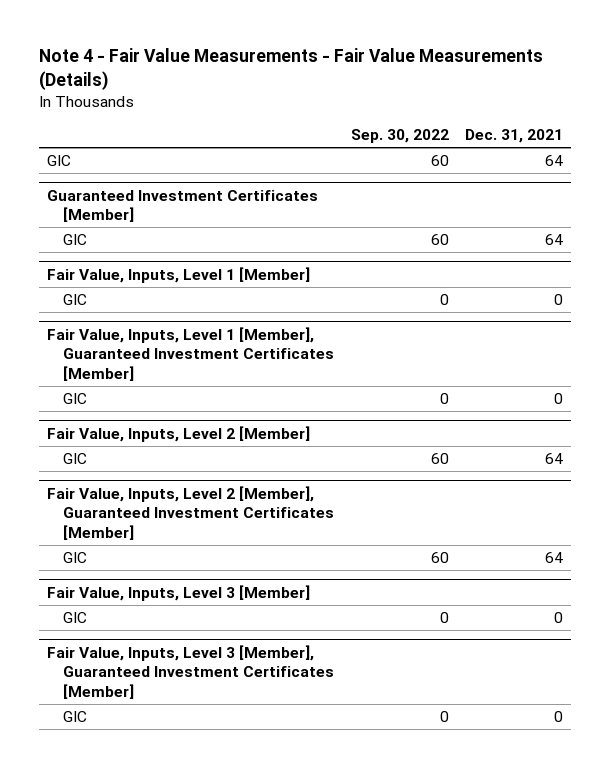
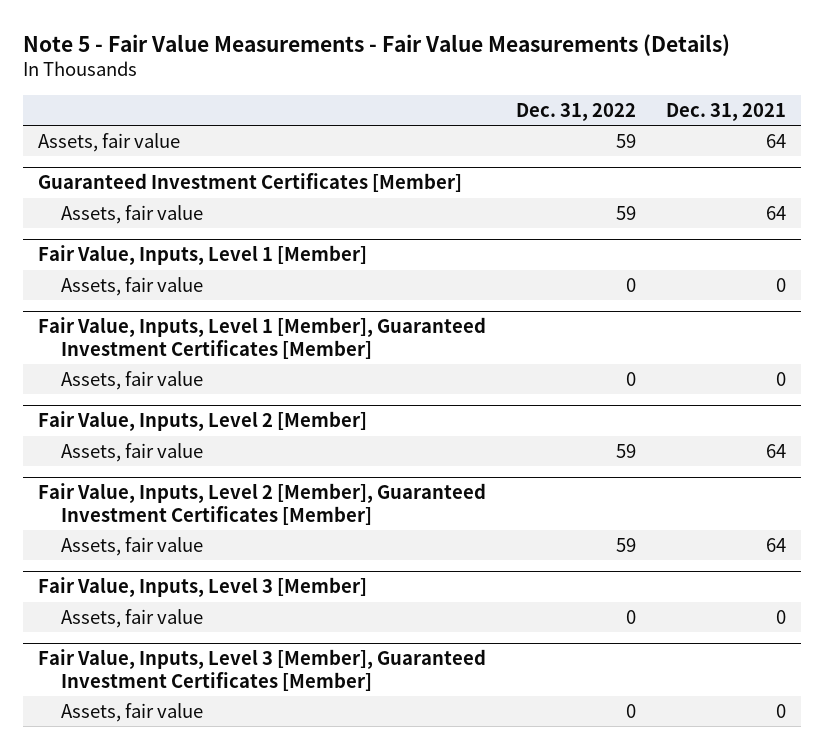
[38,48,543,91] Note 4 - Fair Value Measurements - Fair Value Measurements (Details) -> [23,33,731,56] Note 5 - Fair Value Measurements - Fair Value Measurements (Details)
[350,128,449,143] Sep. 30, 2022 -> none
none -> [516,102,637,121] Dec. 31, 2022
[46,154,71,166] GIC -> [38,132,181,152] Assets, fair value
[63,233,88,245] GIC -> [60,204,203,224] Assets, fair value
[63,293,88,305] GIC -> [60,276,203,296] Assets, fair value
[63,392,88,404] GIC -> [60,370,203,390] Assets, fair value
[63,452,88,464] GIC -> [60,442,203,462] Assets, fair value
[63,551,88,563] GIC -> [60,536,203,556] Assets, fair value
[63,611,88,623] GIC -> [60,608,203,628] Assets, fair value
[63,710,88,722] GIC -> [60,702,203,722] Assets, fair value

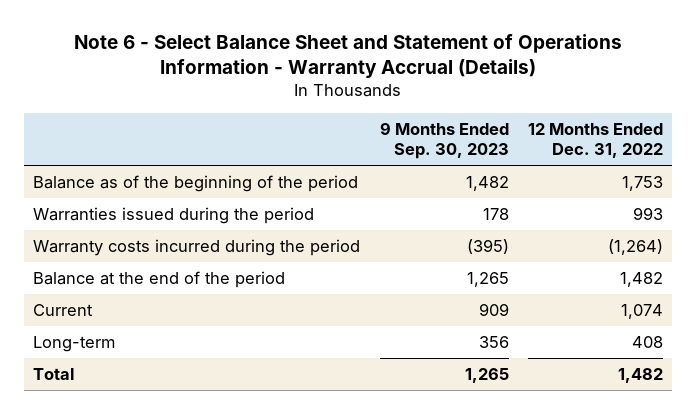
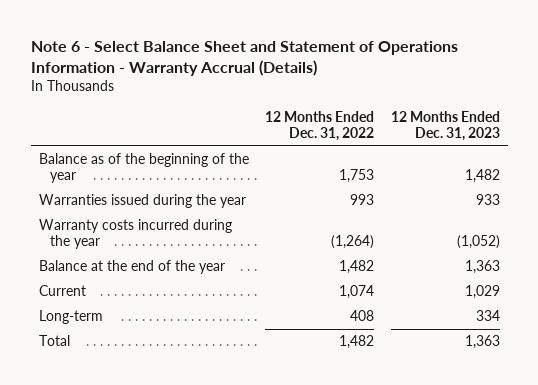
[379,121,509,160] 9 Months Ended Sep. 30, 2023 -> none
none -> [390,111,500,141] 12 Months Ended Dec. 31, 2023
[33,174,359,192] Balance as of the beginning of the period -> [38,153,249,184] Balance as of the beginning of the year
[33,206,315,224] Warranties issued during the period -> [38,194,246,209] Warranties issued during the year
[33,238,361,256] Warranty costs incurred during the period -> [38,219,232,250] Warranty costs incurred during the year
[33,270,286,288] Balance at the end of the period -> [38,260,225,275] Balance at the end of the year

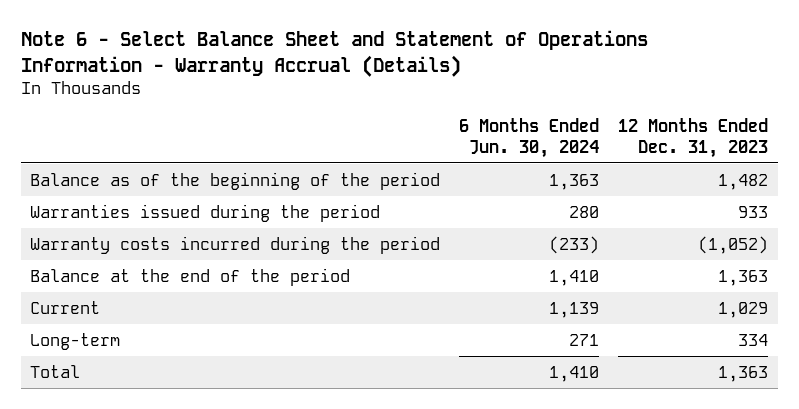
[265,111,375,141] 12 Months Ended Dec. 31, 2022 -> none
none -> [459,117,600,158] 6 Months Ended Jun. 30, 2024
[38,153,249,184] Balance as of the beginning of the year -> [30,171,441,190] Balance as of the beginning of the period
[38,194,246,209] Warranties issued during the year -> [30,203,381,222] Warranties issued during the period
[38,219,232,250] Warranty costs incurred during the year -> [30,235,441,254] Warranty costs incurred during the period
[38,260,225,275] Balance at the end of the year -> [30,267,351,286] Balance at the end of the period

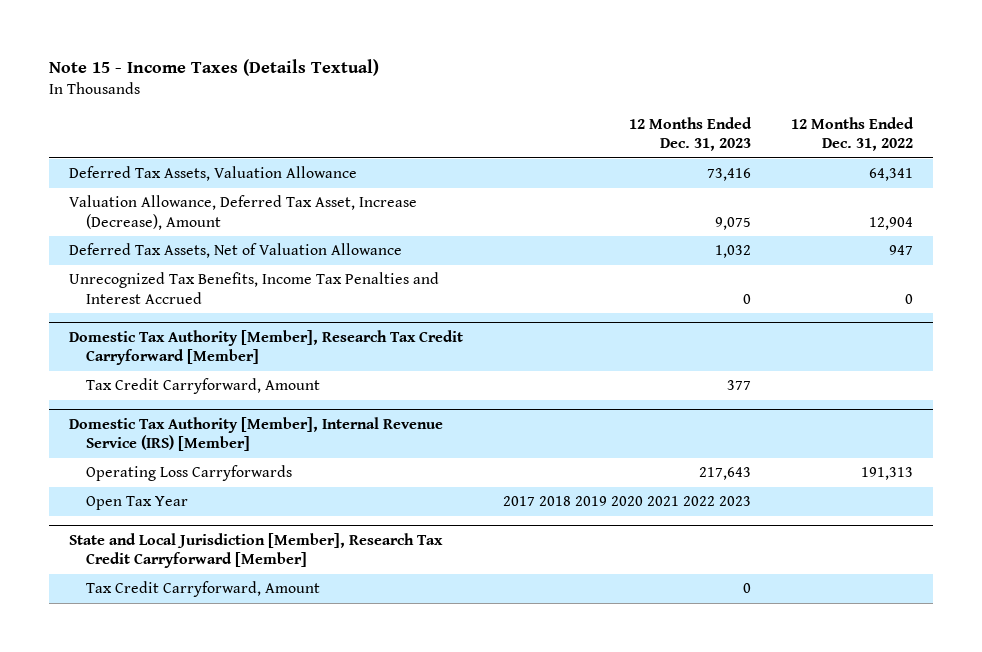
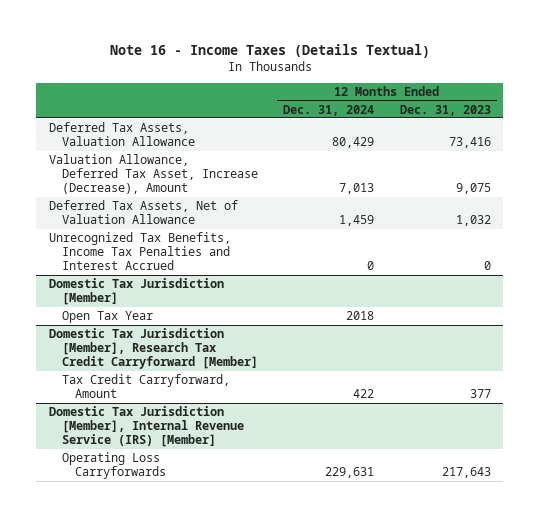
[49,59,380,77] Note 15 - Income Taxes (Details Textual) -> [109,43,430,58] Note 16 - Income Taxes (Details Textual)
[791,116,915,151] 12 Months Ended Dec. 31, 2022 -> none
none -> [283,104,375,116] Dec. 31, 2024
none -> [48,278,224,306] Domestic Tax Jurisdiction [Member]
none -> [62,311,154,324] Open Tax Year
[69,329,464,366] Domestic Tax Authority [Member], Research Tax Credit Carryforward [Member] -> [48,328,259,370] Domestic Tax Jurisdiction [Member], Research Tax Credit Carryforward [Member]
[69,416,444,452] Domestic Tax Authority [Member], Internal Revenue Service (IRS) [Member] -> [48,406,245,448] Domestic Tax Jurisdiction [Member], Internal Revenue Service (IRS) [Member]
[85,496,188,511] Open Tax Year -> none
[69,532,444,569] State and Local Jurisdiction [Member], Research Tax Credit Carryforward [Member] -> none
[85,581,320,598] Tax Credit Carryforward, Amount -> none

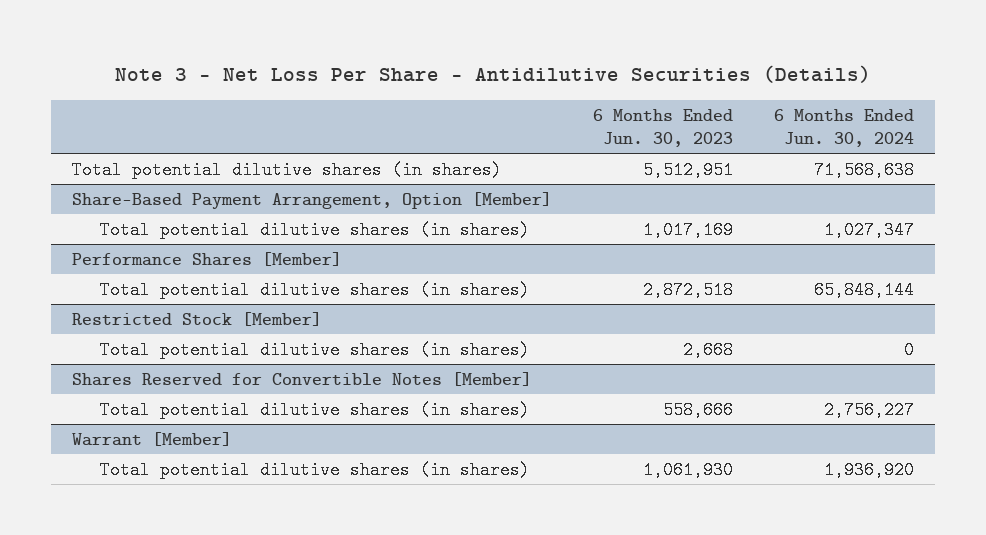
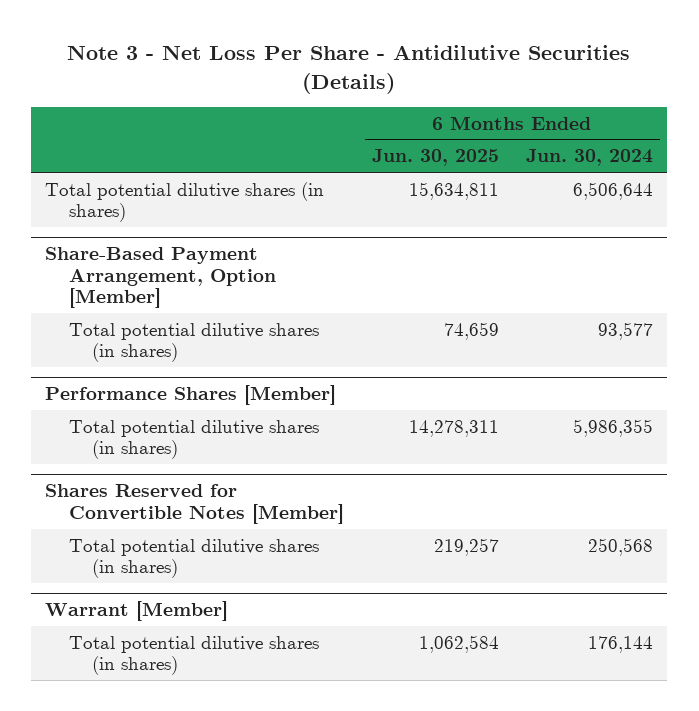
[592,108,733,147] 6 Months Ended Jun. 30, 2023 -> none
none -> [371,149,499,167] Jun. 30, 2025
[813,160,914,179] 71,568,638 -> [573,181,654,200] 6,506,644
[823,220,914,239] 1,027,347 -> [598,321,654,340] 93,577
[71,311,322,326] Restricted Stock [Member] -> none
[100,340,531,359] Total potential dilutive shares (in shares) -> none
[813,280,914,299] 65,848,144 -> [573,418,654,437] 5,986,355
[823,400,914,419] 2,756,227 -> [588,537,654,556] 250,568
[823,460,914,479] 1,936,920 -> [588,635,654,653] 176,144

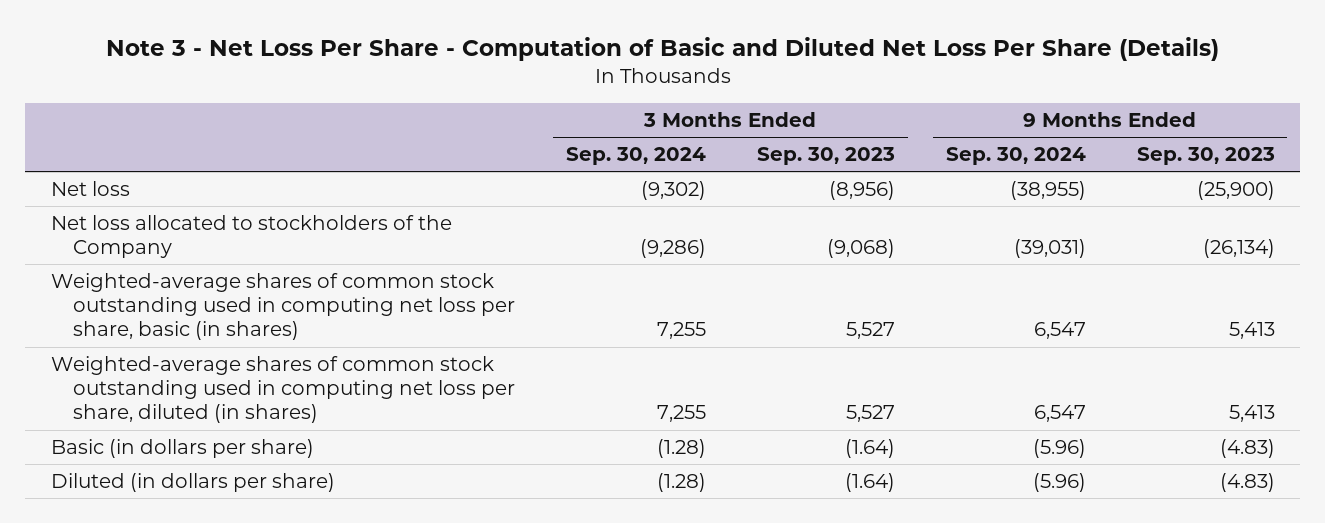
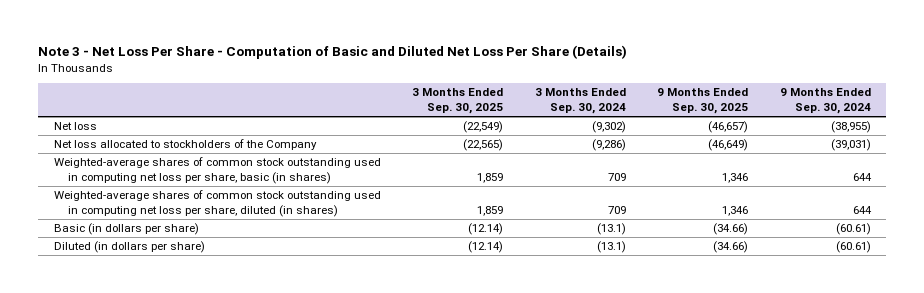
[756,147,895,166] Sep. 30, 2023 -> none
[1136,147,1275,166] Sep. 30, 2023 -> none
none -> [412,88,504,115] 3 Months Ended Sep. 30, 2025
none -> [657,88,749,115] 9 Months Ended Sep. 30, 2025
[657,322,707,340] 7,255 -> [607,172,626,181] 709
[1033,322,1086,340] 6,547 -> [852,172,872,181] 644
[657,405,707,423] 7,255 -> [607,205,626,214] 709
[1033,405,1086,423] 6,547 -> [852,205,872,214] 644
[657,439,707,459] (1.28) -> [596,223,626,236] (13.1)
[1032,439,1086,459] (5.96) -> [835,223,871,236] (60.61)
[657,473,707,493] (1.28) -> [596,241,626,254] (13.1)
[1032,473,1086,493] (5.96) -> [835,241,871,254] (60.61)

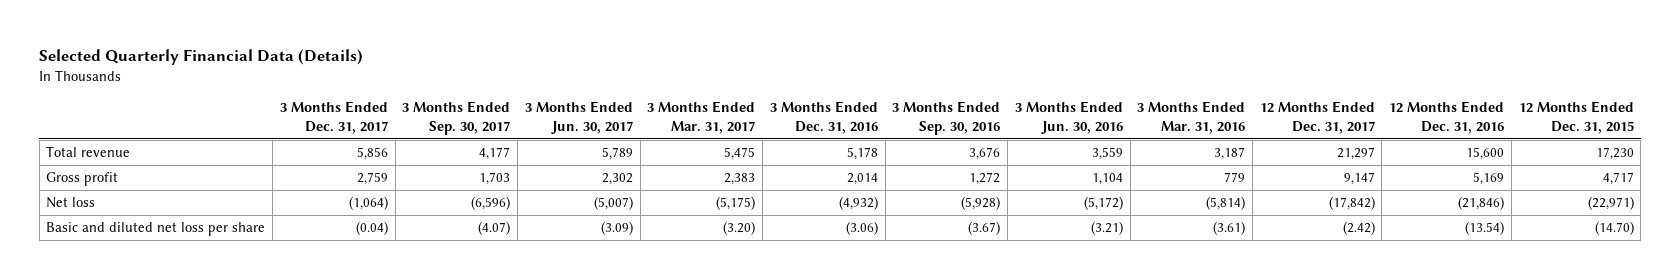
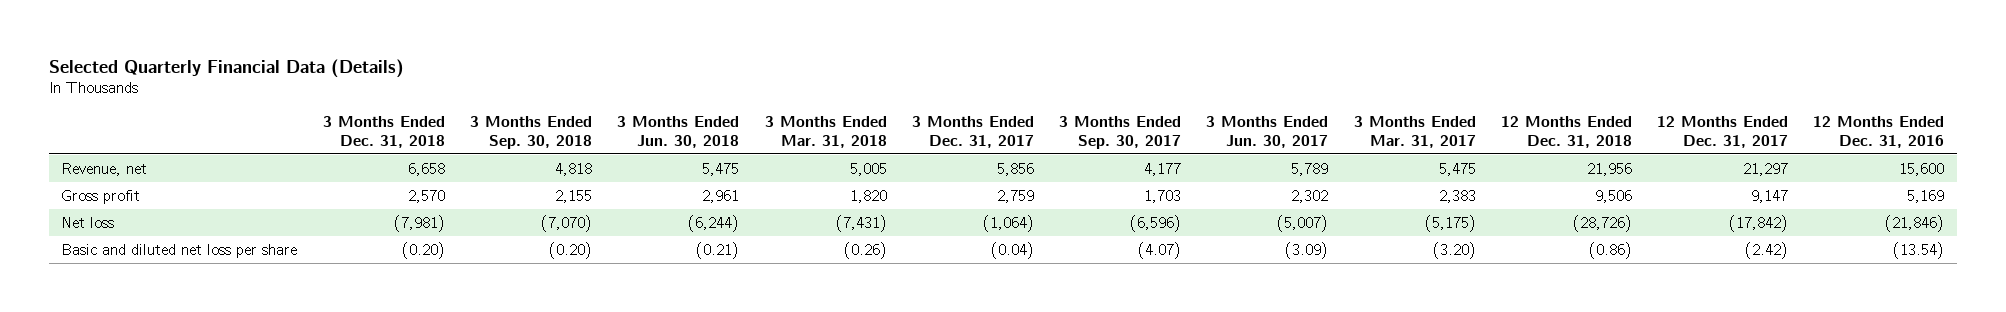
[769,101,878,135] 3 Months Ended Dec. 31, 2016 -> none
[892,101,1001,136] 3 Months Ended Sep. 30, 2016 -> none
[1014,101,1123,135] 3 Months Ended Jun. 30, 2016 -> none
[1137,101,1246,135] 3 Months Ended Mar. 31, 2016 -> none
[1518,101,1634,135] 12 Months Ended Dec. 31, 2015 -> none
none -> [322,116,445,148] 3 Months Ended Dec. 31, 2018
none -> [469,116,592,149] 3 Months Ended Sep. 30, 2018
none -> [617,116,740,148] 3 Months Ended Jun. 30, 2018
none -> [764,116,887,148] 3 Months Ended Mar. 31, 2018
none -> [1500,116,1632,148] 12 Months Ended Dec. 31, 2018
[46,146,131,158] Total revenue -> [61,162,148,176] Revenue, net

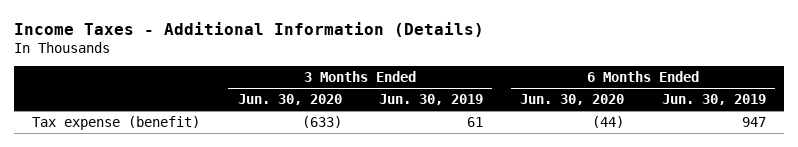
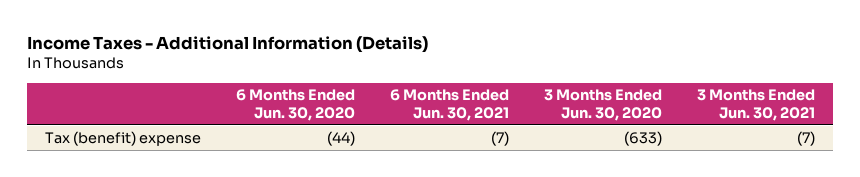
[379,94,484,106] Jun. 30, 2019 -> none
[661,94,766,106] Jun. 30, 2019 -> none
none -> [389,89,509,121] 6 Months Ended Jun. 30, 2021
none -> [696,89,815,121] 3 Months Ended Jun. 30, 2021
[32,115,201,130] Tax expense (benefit) -> [44,131,201,147] Tax (benefit) expense

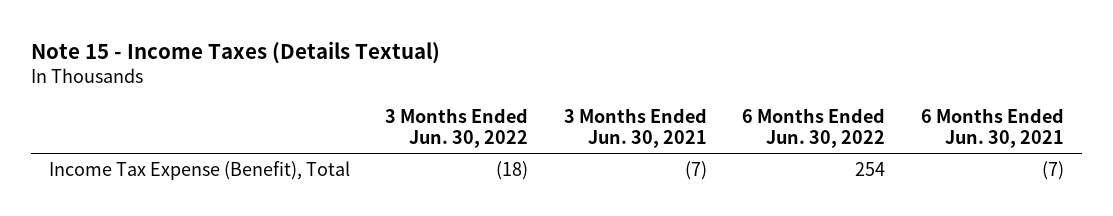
[26,36,428,54] Income Taxes - Additional Information (Details) -> [31,41,441,65] Note 15 - Income Taxes (Details Textual)
[235,89,355,121] 6 Months Ended Jun. 30, 2020 -> none
[543,89,662,121] 3 Months Ended Jun. 30, 2020 -> none
none -> [385,108,529,149] 3 Months Ended Jun. 30, 2022
none -> [742,108,886,149] 6 Months Ended Jun. 30, 2022
[44,131,201,147] Tax (benefit) expense -> [48,161,350,181] Income Tax Expense (Benefit), Total

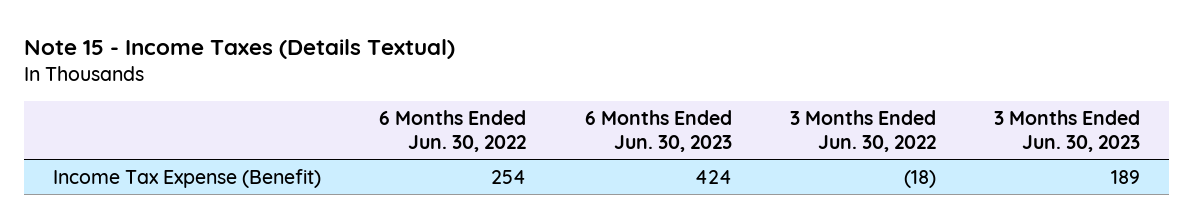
[563,108,707,149] 3 Months Ended Jun. 30, 2021 -> none
[920,108,1064,149] 6 Months Ended Jun. 30, 2021 -> none
none -> [584,110,732,153] 6 Months Ended Jun. 30, 2023
none -> [994,110,1141,153] 3 Months Ended Jun. 30, 2023
[48,161,350,181] Income Tax Expense (Benefit), Total -> [53,168,322,188] Income Tax Expense (Benefit)

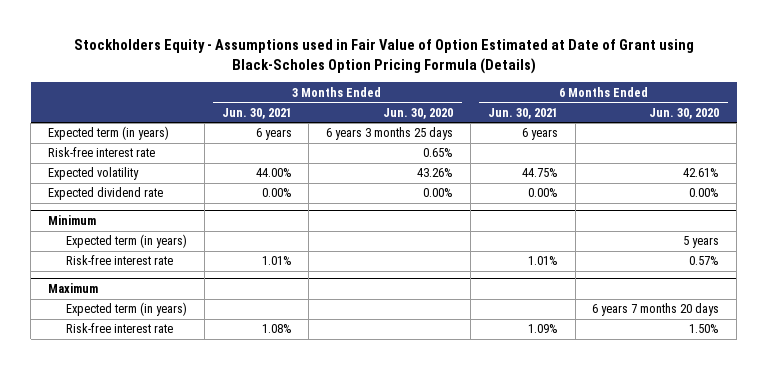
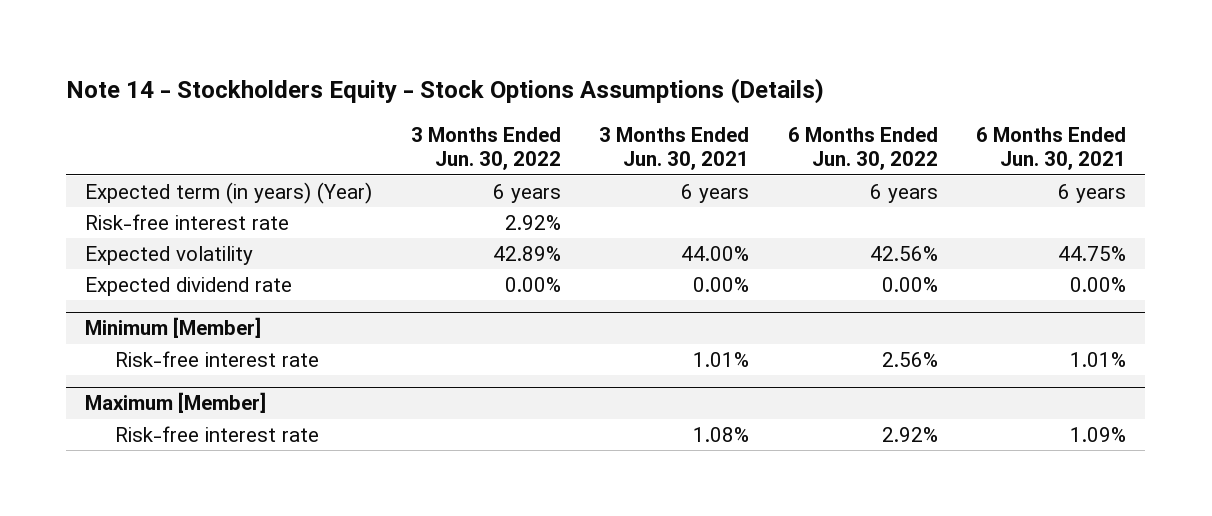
[73,39,694,74] Stockholders Equity - Assumptions used in Fair Value of Option Estimated at Date of Grant using Black-Scholes Option Pricing Formula (Details) -> [66,78,825,105] Note 14 - Stockholders Equity - Stock Options Assumptions (Details)
[383,107,454,119] Jun. 30, 2020 -> none
[649,107,720,119] Jun. 30, 2020 -> none
none -> [410,127,561,171] 3 Months Ended Jun. 30, 2022
none -> [787,127,938,171] 6 Months Ended Jun. 30, 2022
[48,126,170,141] Expected term (in years) -> [85,182,373,205] Expected term (in years) (Year)
[66,234,188,249] Expected term (in years) -> none
[48,215,97,226] Minimum -> [85,317,262,339] Minimum [Member]
[66,302,188,317] Expected term (in years) -> none
[48,283,99,294] Maximum -> [85,392,267,414] Maximum [Member]

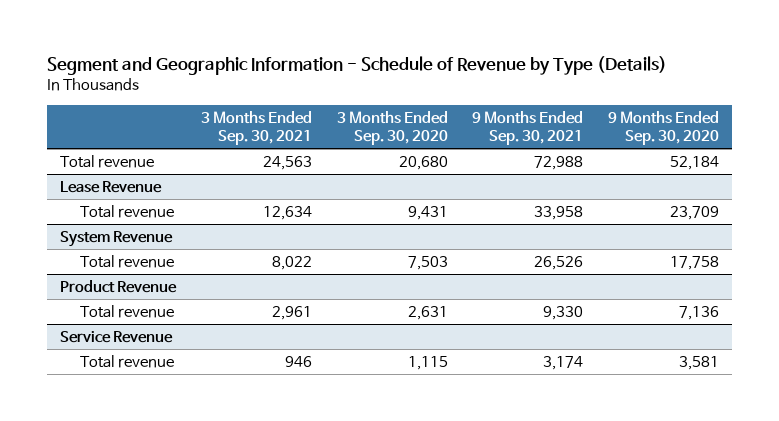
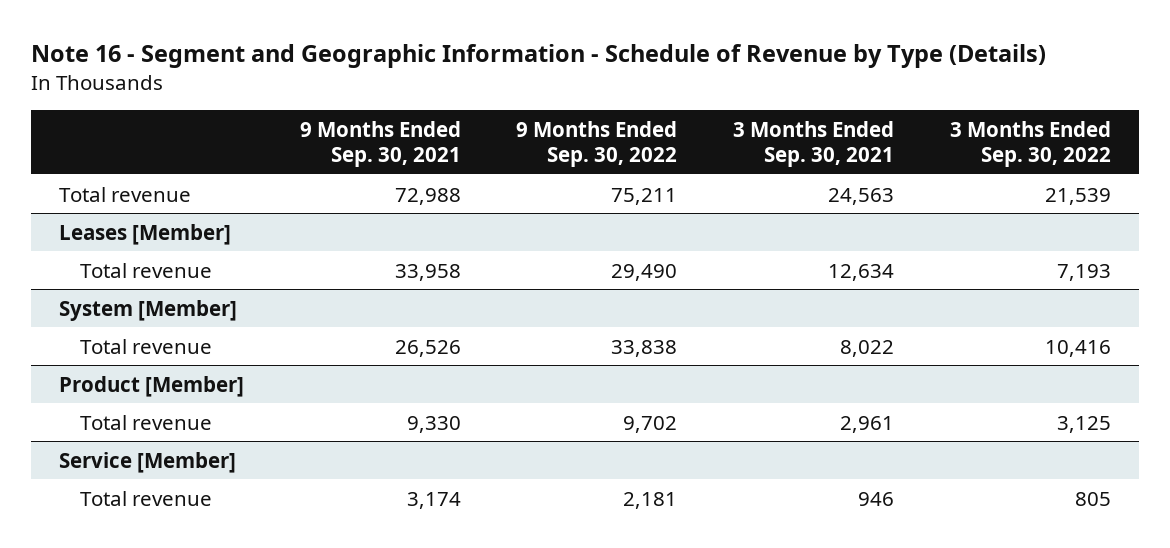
[47,56,668,76] Segment and Geographic Information - Schedule of Revenue by Type (Details) -> [30,44,1046,69] Note 16 - Segment and Geographic Information - Schedule of Revenue by Type (Details)
[336,110,448,145] 3 Months Ended Sep. 30, 2020 -> none
[608,110,720,145] 9 Months Ended Sep. 30, 2020 -> none
none -> [516,120,678,167] 9 Months Ended Sep. 30, 2022
none -> [950,120,1112,167] 3 Months Ended Sep. 30, 2022
[59,180,162,193] Lease Revenue -> [58,223,231,245] Leases [Member]
[59,230,173,247] System Revenue -> [58,299,237,321] System [Member]
[59,279,177,293] Product Revenue -> [58,375,244,397] Product [Member]
[59,330,173,343] Service Revenue -> [58,451,236,473] Service [Member]

